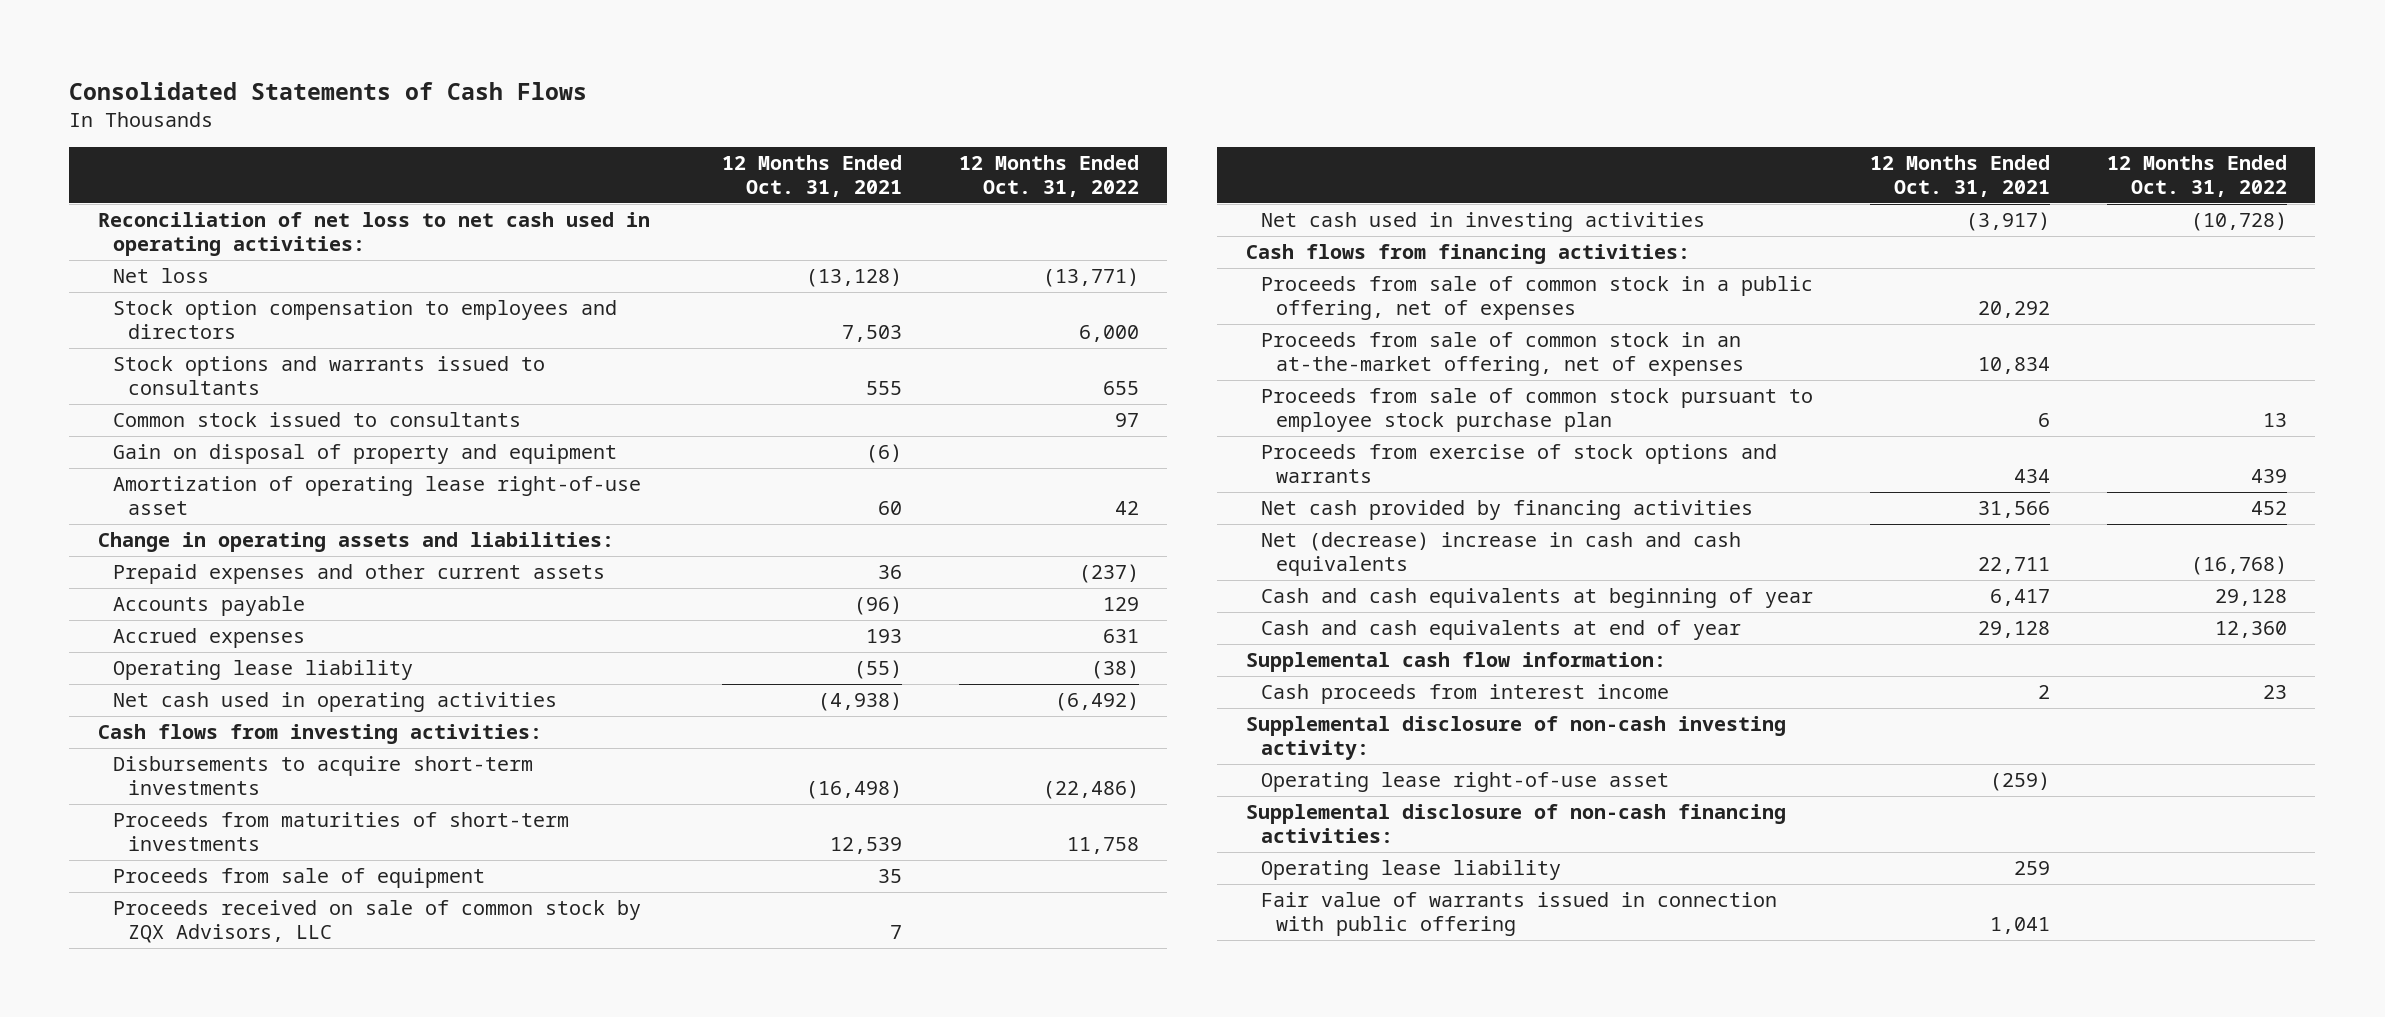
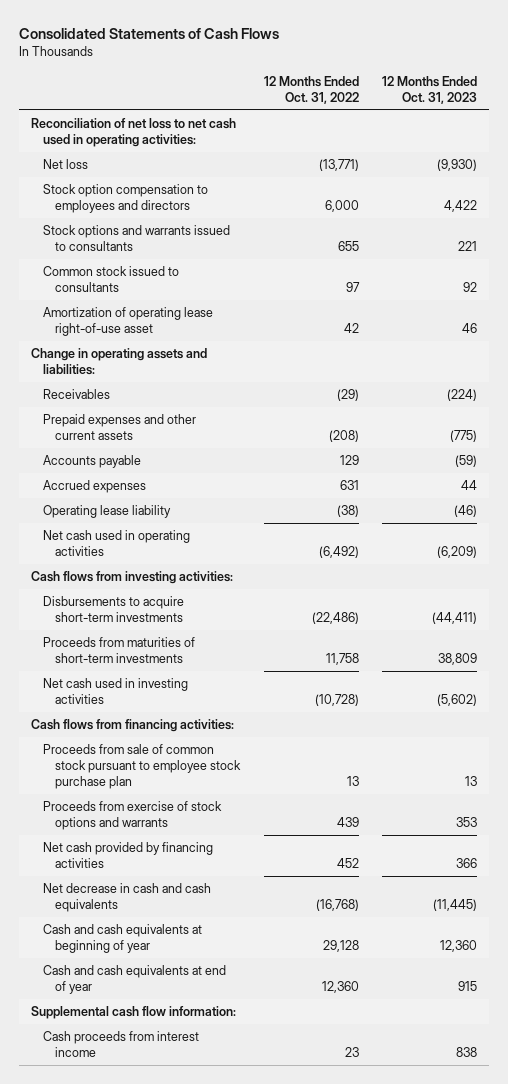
[722,155,903,197] 12 Months Ended Oct. 31, 2021 -> none
none -> [382,76,478,104] 12 Months Ended Oct. 31, 2023
[113,443,618,464] Gain on disposal of property and equipment -> none
none -> [42,389,110,400] Receivables
[1079,563,1140,583] (237) -> [328,430,359,443] (208)
[113,867,486,888] Proceeds from sale of equipment -> none
[113,899,642,943] Proceeds received on sale of common stock by ZQX Advisors, LLC -> none
[1260,275,1813,320] Proceeds from sale of common stock in a public offering, net of expenses -> none
[1260,331,1745,376] Proceeds from sale of common stock in an at-the-market offering, net of expenses -> none
[1260,531,1741,576] Net (decrease) increase in cash and cash equivalents -> [42,883,211,913] Net decrease in cash and cash equivalents
[1245,715,1786,760] Supplemental disclosure of non-cash investing activity: -> none
[1260,771,1669,792] Operating lease right-of-use asset -> none
[1245,803,1786,843] Supplemental disclosure of non-cash financing activities: -> none
[1260,859,1561,880] Operating lease liability -> none
[1260,891,1777,936] Fair value of warrants issued in connection with public offering -> none

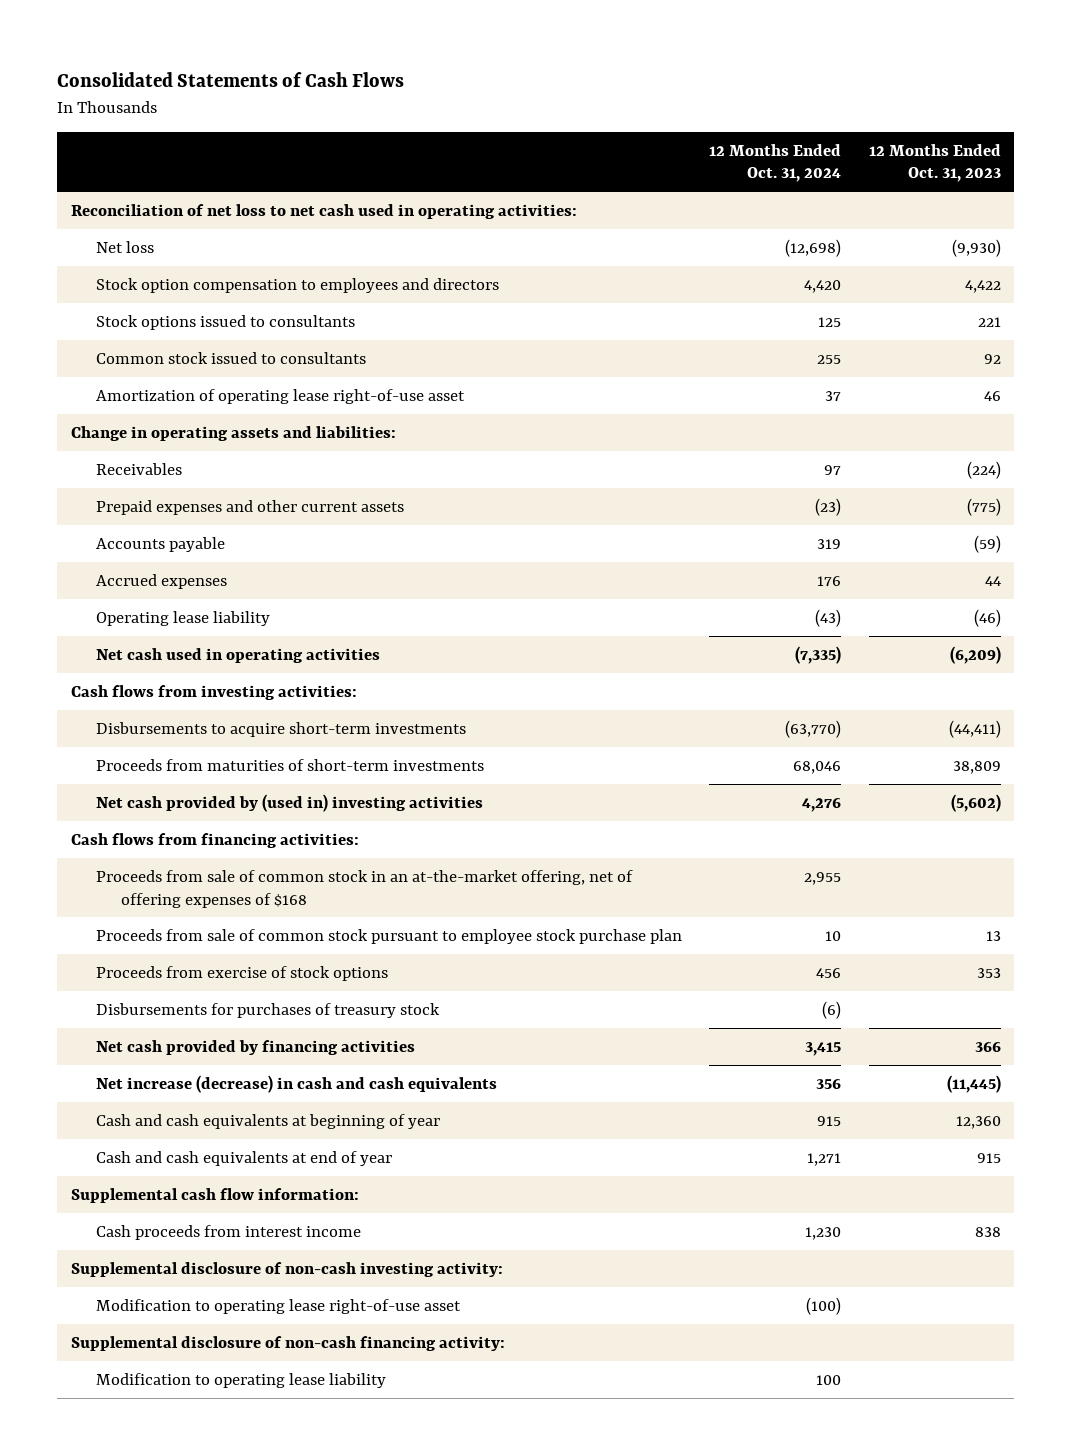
[263,76,359,104] 12 Months Ended Oct. 31, 2022 -> none
none -> [709,143,842,183] 12 Months Ended Oct. 31, 2024
[42,225,230,252] Stock options and warrants issued to consultants -> [96,314,356,330] Stock options issued to consultants
[42,678,188,705] Net cash used in investing activities -> [96,793,484,812] Net cash provided by (used in) investing activities
none -> [96,869,634,908] Proceeds from sale of common stock in an at-the-market offering, net of offering expenses of $168
[42,801,222,831] Proceeds from exercise of stock options and warrants -> [96,965,389,981] Proceeds from exercise of stock options
none -> [96,1002,441,1018] Disbursements for purchases of treasury stock
[42,883,211,913] Net decrease in cash and cash equivalents -> [96,1074,498,1093] Net increase (decrease) in cash and cash equivalents
none -> [70,1261,503,1277] Supplemental disclosure of non-cash investing activity:
none -> [96,1298,462,1314] Modification to operating lease right-of-use asset
none -> [70,1335,505,1351] Supplemental disclosure of non-cash financing activity:
none -> [96,1372,387,1388] Modification to operating lease liability

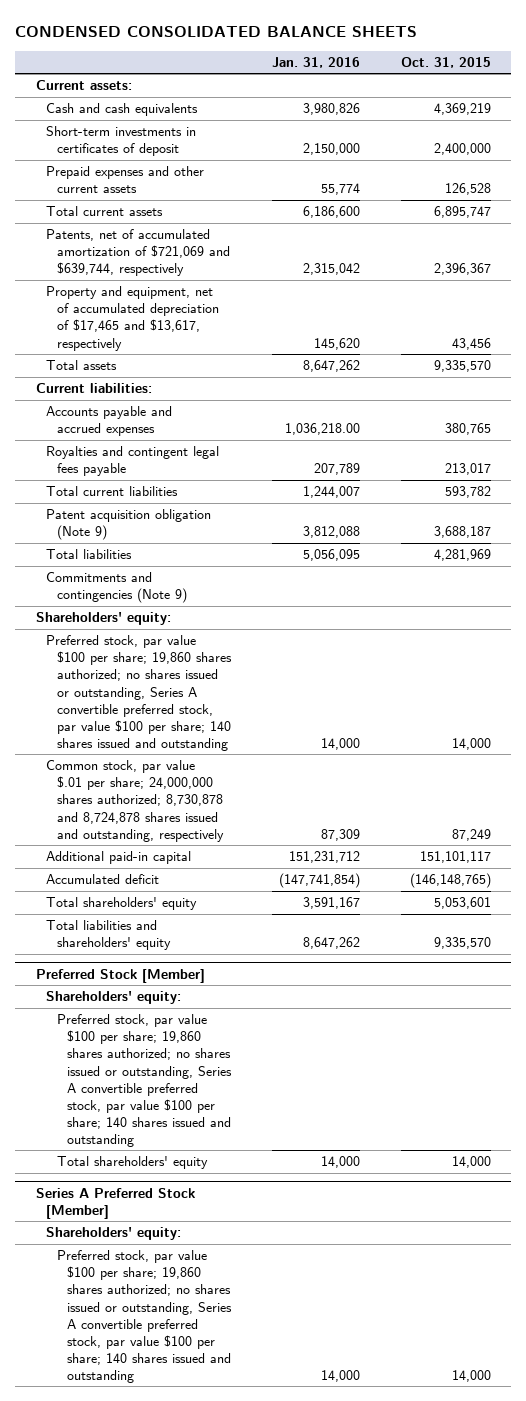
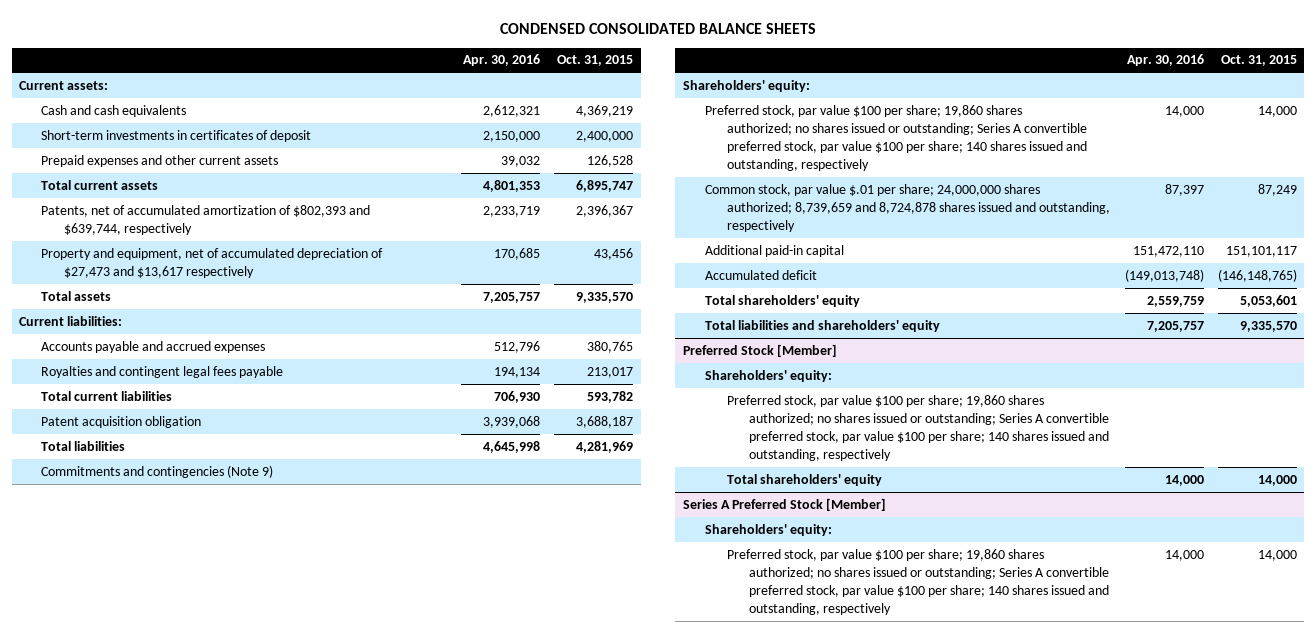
[271,56,360,68] Jan. 31, 2016 -> none
none -> [463,54,541,67] Apr. 30, 2016
[46,229,230,277] Patents, net of accumulated amortization of $721,069 and $639,744, respectively -> [41,204,371,235] Patents, net of accumulated amortization of $802,393 and $639,744, respectively
[46,286,219,351] Property and equipment, net of accumulated depreciation of $17,465 and $13,617, respectively -> [41,247,384,278] Property and equipment, net of accumulated depreciation of $27,473 and $13,617 respectively
[46,509,212,541] Patent acquisition obligation (Note 9) -> [41,415,202,428] Patent acquisition obligation
[46,635,232,751] Preferred stock, par value $100 per share; 19,860 shares authorized; no shares issued or outstanding, Series A convertible preferred stock, par value $100 per share; 140 shares issued and outstanding -> [704,104,1088,172] Preferred stock, par value $100 per share; 19,860 shares authorized; no shares issued or outstanding; Series A convertible preferred stock, par value $100 per share; 140 shares issued and outstanding, respectively
[46,760,224,842] Common stock, par value $.01 per share; 24,000,000 shares authorized; 8,730,878 and 8,724,878 shares issued and outstanding, respectively -> [704,183,1111,232] Common stock, par value $.01 per share; 24,000,000 shares authorized; 8,739,659 and 8,724,878 shares issued and outstanding, respectively
[56,1014,233,1147] Preferred stock, par value $100 per share; 19,860 shares authorized; no shares issued or outstanding, Series A convertible preferred stock, par value $100 per share; 140 shares issued and outstanding -> [727,394,1110,462] Preferred stock, par value $100 per share; 19,860 shares authorized; no shares issued or outstanding; Series A convertible preferred stock, par value $100 per share; 140 shares issued and outstanding, respectively
[56,1250,233,1383] Preferred stock, par value $100 per share; 19,860 shares authorized; no shares issued or outstanding, Series A convertible preferred stock, par value $100 per share; 140 shares issued and outstanding -> [727,548,1110,616] Preferred stock, par value $100 per share; 19,860 shares authorized; no shares issued or outstanding; Series A convertible preferred stock, par value $100 per share; 140 shares issued and outstanding, respectively

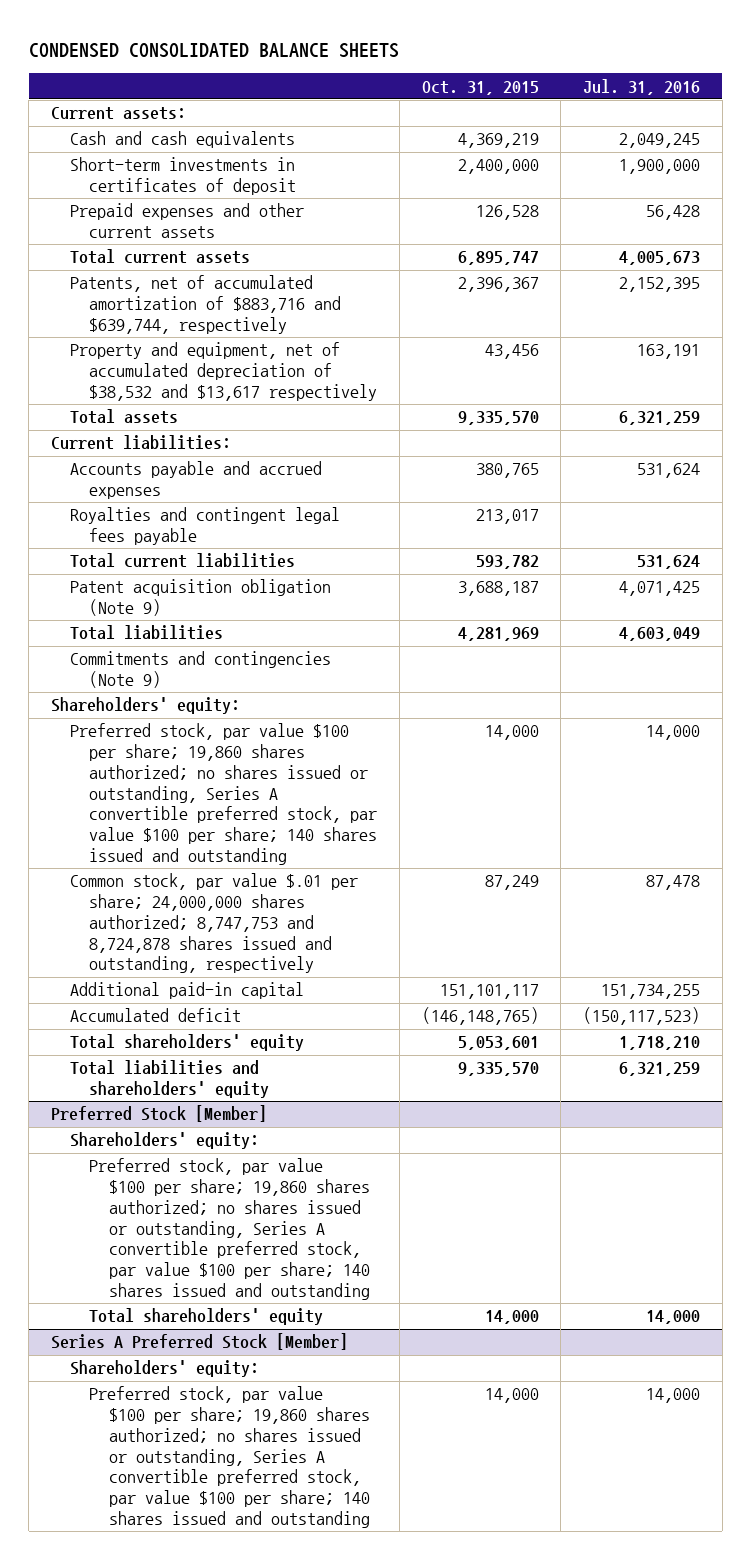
[463,54,541,67] Apr. 30, 2016 -> none
none -> [582,78,700,95] Jul. 31, 2016
[41,204,371,235] Patents, net of accumulated amortization of $802,393 and $639,744, respectively -> [70,275,342,334] Patents, net of accumulated amortization of $883,716 and $639,744, respectively
[41,247,384,278] Property and equipment, net of accumulated depreciation of $27,473 and $13,617 respectively -> [70,342,378,401] Property and equipment, net of accumulated depreciation of $38,532 and $13,617 respectively
[41,415,202,428] Patent acquisition obligation -> [70,579,332,617] Patent acquisition obligation (Note 9)
[704,104,1088,172] Preferred stock, par value $100 per share; 19,860 shares authorized; no shares issued or outstanding; Series A convertible preferred stock, par value $100 per share; 140 shares issued and outstanding, respectively -> [70,723,378,866] Preferred stock, par value $100 per share; 19,860 shares authorized; no shares issued or outstanding, Series A convertible preferred stock, par value $100 per share; 140 shares issued and outstanding
[704,183,1111,232] Common stock, par value $.01 per share; 24,000,000 shares authorized; 8,739,659 and 8,724,878 shares issued and outstanding, respectively -> [70,873,359,974] Common stock, par value $.01 per share; 24,000,000 shares authorized; 8,747,753 and 8,724,878 shares issued and outstanding, respectively
[727,394,1110,462] Preferred stock, par value $100 per share; 19,860 shares authorized; no shares issued or outstanding; Series A convertible preferred stock, par value $100 per share; 140 shares issued and outstanding, respectively -> [89,1158,370,1301] Preferred stock, par value $100 per share; 19,860 shares authorized; no shares issued or outstanding, Series A convertible preferred stock, par value $100 per share; 140 shares issued and outstanding
[727,548,1110,616] Preferred stock, par value $100 per share; 19,860 shares authorized; no shares issued or outstanding; Series A convertible preferred stock, par value $100 per share; 140 shares issued and outstanding, respectively -> [89,1386,370,1529] Preferred stock, par value $100 per share; 19,860 shares authorized; no shares issued or outstanding, Series A convertible preferred stock, par value $100 per share; 140 shares issued and outstanding

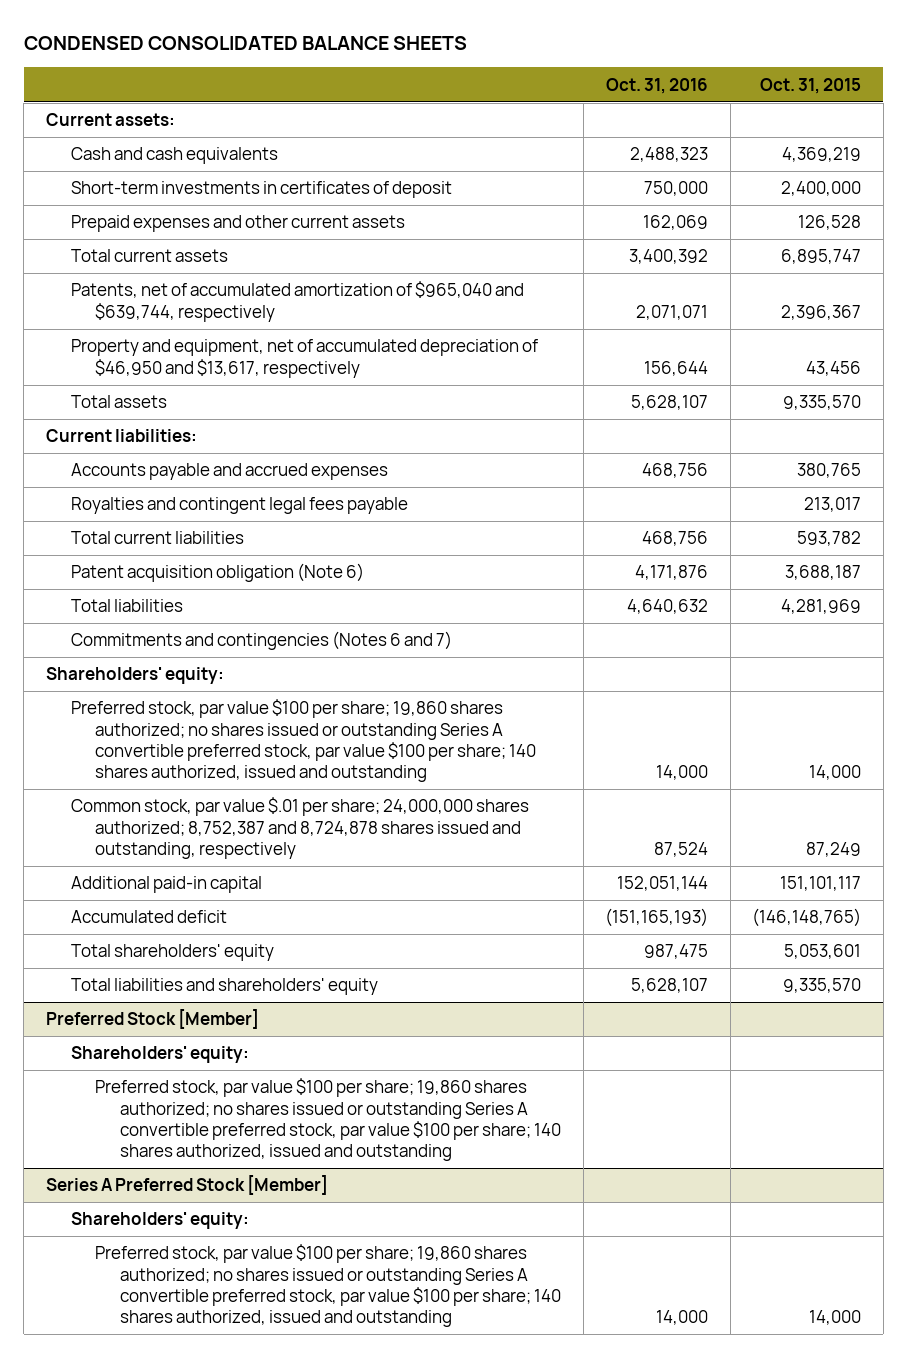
[582,78,700,95] Jul. 31, 2016 -> none
none -> [606,77,709,94] Oct. 31, 2016
[70,275,342,334] Patents, net of accumulated amortization of $883,716 and $639,744, respectively -> [70,281,524,322] Patents, net of accumulated amortization of $965,040 and $639,744, respectively
[70,342,378,401] Property and equipment, net of accumulated depreciation of $38,532 and $13,617 respectively -> [70,339,538,378] Property and equipment, net of accumulated depreciation of $46,950 and $13,617, respectively
[70,579,332,617] Patent acquisition obligation (Note 9) -> [70,563,364,583] Patent acquisition obligation (Note 6)
[70,651,332,689] Commitments and contingencies (Note 9) -> [70,631,452,651] Commitments and contingencies (Notes 6 and 7)
[70,723,378,866] Preferred stock, par value $100 per share; 19,860 shares authorized; no shares issued or outstanding, Series A convertible preferred stock, par value $100 per share; 140 shares issued and outstanding -> [70,699,537,783] Preferred stock, par value $100 per share; 19,860 shares authorized; no shares issued or outstanding Series A convertible preferred stock, par value $100 per share; 140 shares authorized, issued and outstanding
[70,873,359,974] Common stock, par value $.01 per share; 24,000,000 shares authorized; 8,747,753 and 8,724,878 shares issued and outstanding, respectively -> [70,797,529,859] Common stock, par value $.01 per share; 24,000,000 shares authorized; 8,752,387 and 8,724,878 shares issued and outstanding, respectively
[89,1308,324,1326] Total shareholders' equity -> none
[89,1158,370,1301] Preferred stock, par value $100 per share; 19,860 shares authorized; no shares issued or outstanding, Series A convertible preferred stock, par value $100 per share; 140 shares issued and outstanding -> [95,1078,562,1162] Preferred stock, par value $100 per share; 19,860 shares authorized; no shares issued or outstanding Series A convertible preferred stock, par value $100 per share; 140 shares authorized, issued and outstanding
[89,1386,370,1529] Preferred stock, par value $100 per share; 19,860 shares authorized; no shares issued or outstanding, Series A convertible preferred stock, par value $100 per share; 140 shares issued and outstanding -> [95,1244,562,1328] Preferred stock, par value $100 per share; 19,860 shares authorized; no shares issued or outstanding Series A convertible preferred stock, par value $100 per share; 140 shares authorized, issued and outstanding

